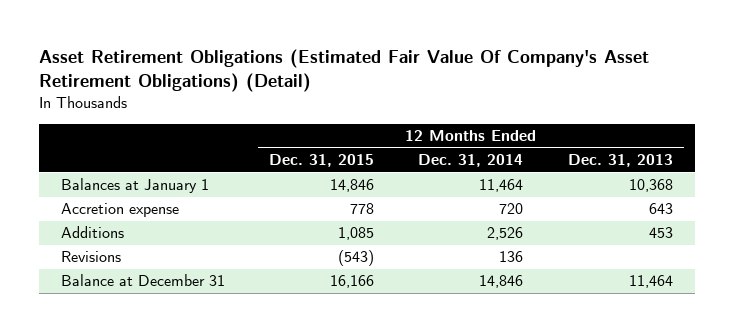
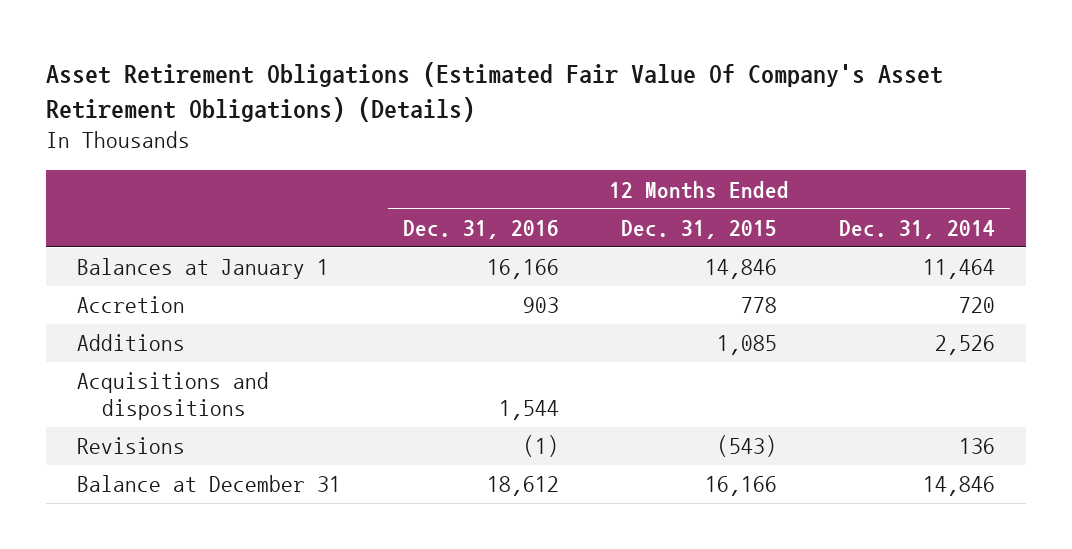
[38,49,649,93] Asset Retirement Obligations (Estimated Fair Value Of Company's Asset Retirement Obligations) (Detail) -> [46,61,944,122] Asset Retirement Obligations (Estimated Fair Value Of Company's Asset Retirement Obligations) (Details)
[567,154,673,168] Dec. 31, 2013 -> none
none -> [403,219,560,239] Dec. 31, 2016
[60,203,179,218] Accretion expense -> [77,296,186,314] Accretion
none -> [77,372,270,421] Acquisitions and dispositions

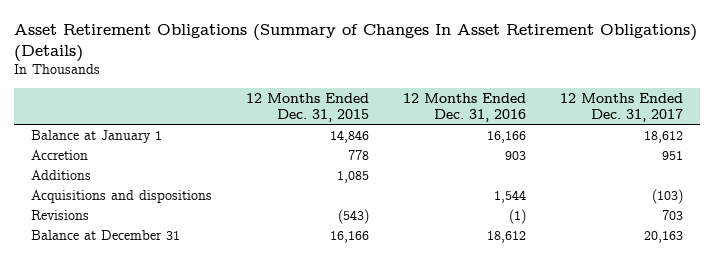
[46,61,944,122] Asset Retirement Obligations (Estimated Fair Value Of Company's Asset Retirement Obligations) (Details) -> [13,23,697,63] Asset Retirement Obligations (Summary of Changes In Asset Retirement Obligations) (Details)
[838,219,995,239] Dec. 31, 2014 -> none
none -> [559,92,683,122] 12 Months Ended Dec. 31, 2017
[77,258,330,280] Balances at January 1 -> [30,129,162,143] Balance at January 1

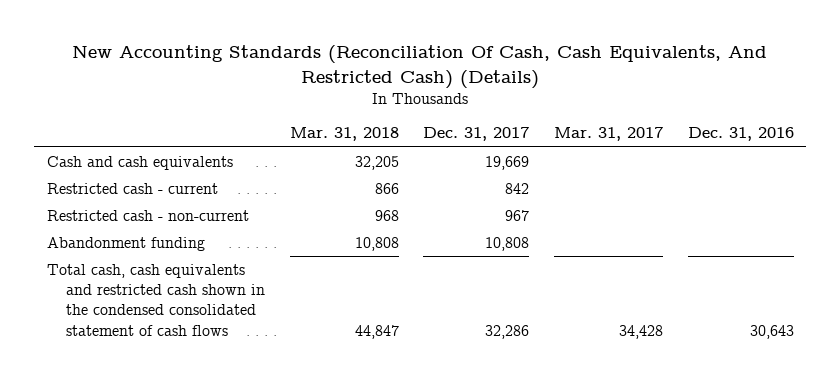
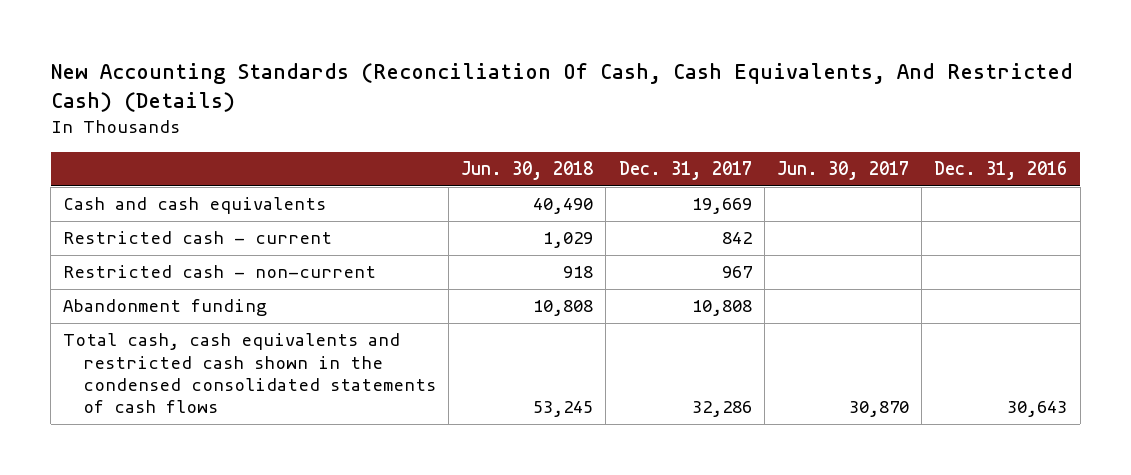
[289,127,399,142] Mar. 31, 2018 -> none
[553,127,663,142] Mar. 31, 2017 -> none
none -> [461,161,594,181] Jun. 30, 2018
none -> [776,161,909,181] Jun. 30, 2017
[46,264,265,336] Total cash, cash equivalents and restricted cash shown in the condensed consolidated statement of cash flows -> [63,333,436,413] Total cash, cash equivalents and restricted cash shown in the condensed consolidated statements of cash flows

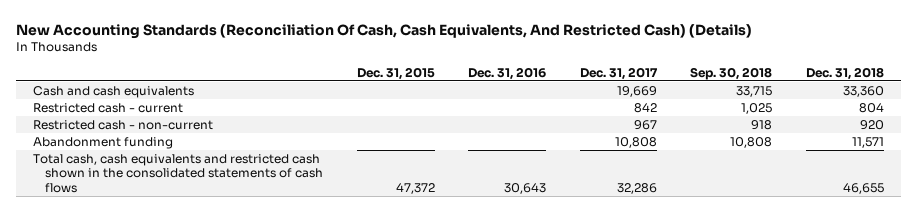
[461,161,594,181] Jun. 30, 2018 -> none
[776,161,909,181] Jun. 30, 2017 -> none
none -> [356,66,435,80] Dec. 31, 2015
none -> [690,66,773,80] Sep. 30, 2018
none -> [805,66,884,80] Dec. 31, 2018
[63,333,436,413] Total cash, cash equivalents and restricted cash shown in the condensed consolidated statements of cash flows -> [32,154,324,193] Total cash, cash equivalents and restricted cash shown in the consolidated statements of cash flows

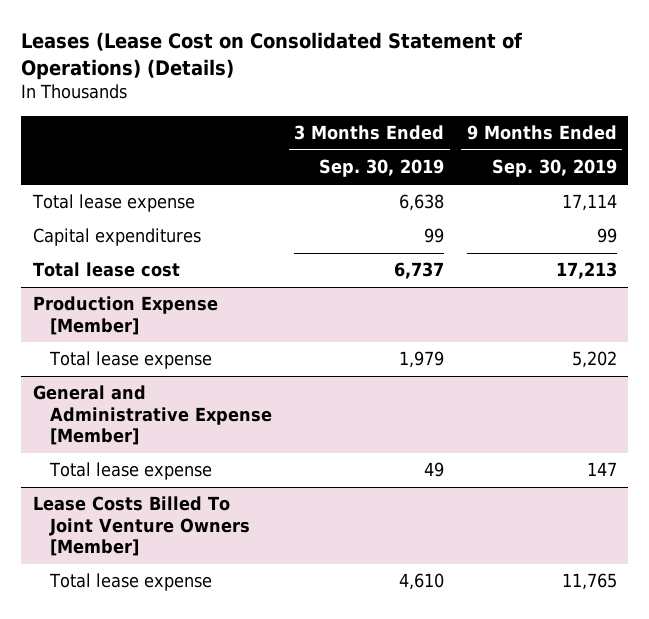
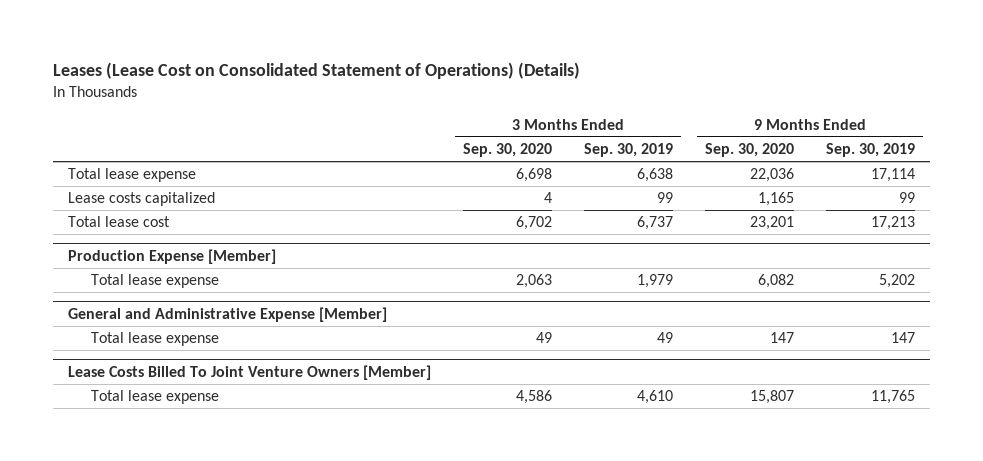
none -> [463,143,553,158] Sep. 30, 2020
none -> [704,143,794,158] Sep. 30, 2020
[32,228,201,247] Capital expenditures -> [68,192,216,207] Lease costs capitalized

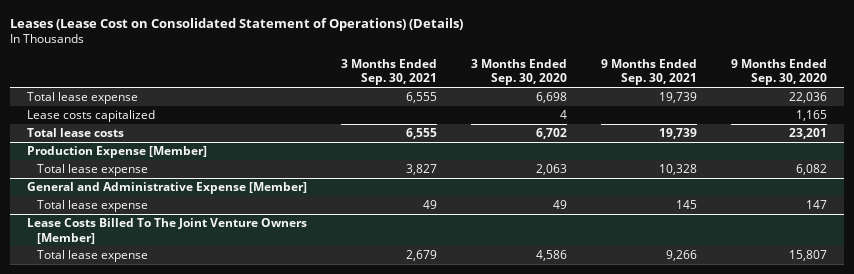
[584,143,674,158] Sep. 30, 2019 -> none
[825,143,915,158] Sep. 30, 2019 -> none
none -> [341,58,438,86] 3 Months Ended Sep. 30, 2021
none -> [600,58,697,86] 9 Months Ended Sep. 30, 2021
[68,216,171,228] Total lease cost -> [27,127,125,137] Total lease costs
[68,364,432,380] Lease Costs Billed To Joint Venture Owners [Member] -> [27,217,308,244] Lease Costs Billed To The Joint Venture Owners [Member]

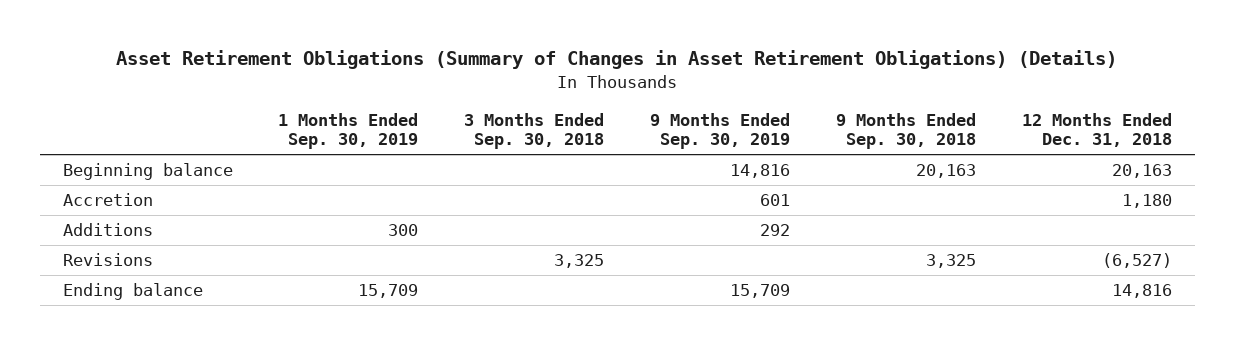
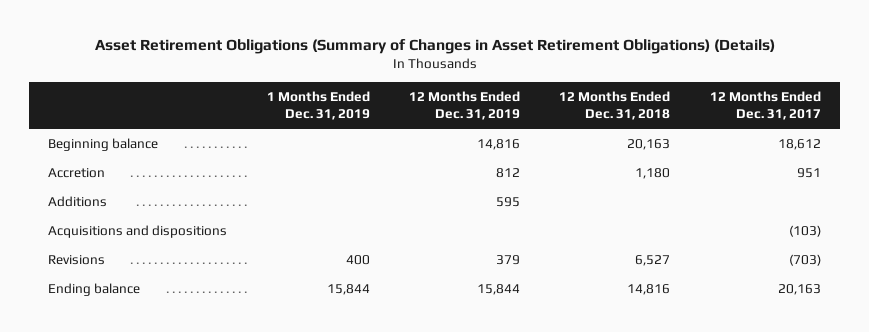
[278,112,419,150] 1 Months Ended Sep. 30, 2019 -> none
[464,112,605,150] 3 Months Ended Sep. 30, 2018 -> none
[650,112,791,150] 9 Months Ended Sep. 30, 2019 -> none
[836,112,977,150] 9 Months Ended Sep. 30, 2018 -> none
none -> [266,90,370,121] 1 Months Ended Dec. 31, 2019
none -> [409,90,521,121] 12 Months Ended Dec. 31, 2019
none -> [709,90,821,121] 12 Months Ended Dec. 31, 2017
none -> [48,224,228,238] Acquisitions and dispositions
[1102,252,1173,268] (6,527) -> [635,254,671,266] 6,527

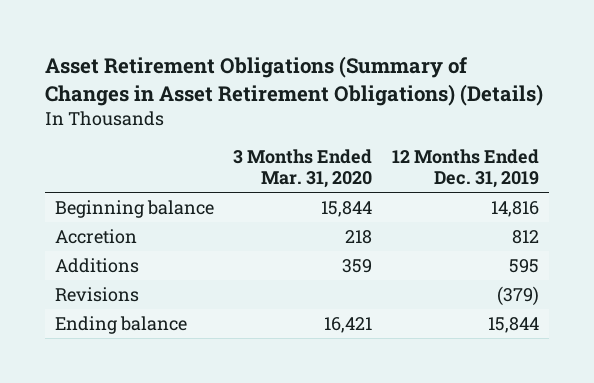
[266,90,370,121] 1 Months Ended Dec. 31, 2019 -> none
[559,90,671,121] 12 Months Ended Dec. 31, 2018 -> none
[709,90,821,121] 12 Months Ended Dec. 31, 2017 -> none
none -> [233,149,373,189] 3 Months Ended Mar. 31, 2020
[48,224,228,238] Acquisitions and dispositions -> none
[496,254,521,265] 379 -> [496,285,539,306] (379)

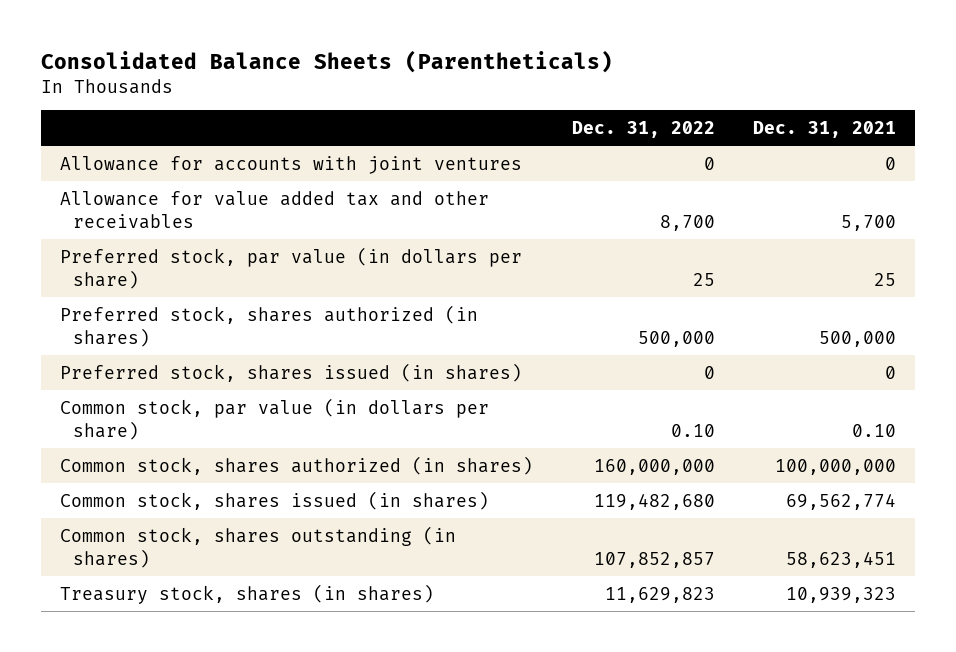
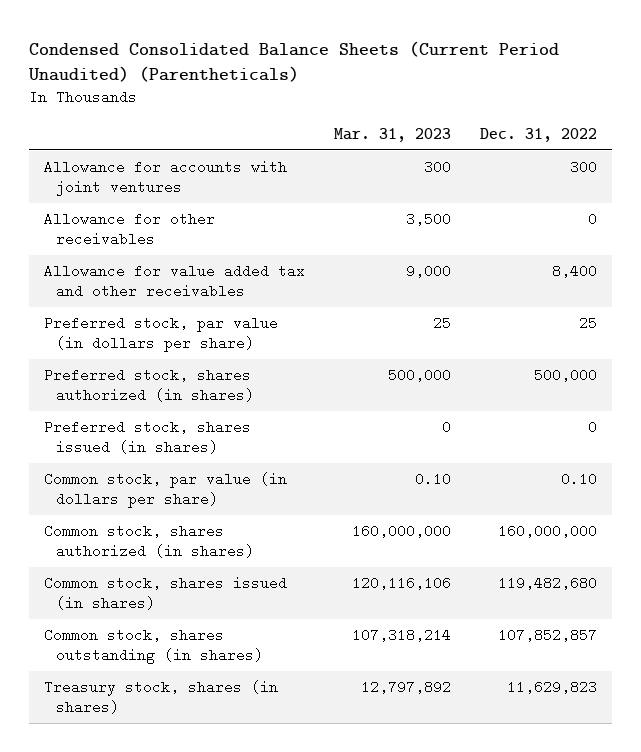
[41,49,614,73] Consolidated Balance Sheets (Parentheticals) -> [28,40,560,83] Condensed Consolidated Balance Sheets (Current Period Unaudited) (Parentheticals)
[752,120,896,138] Dec. 31, 2021 -> none
none -> [334,127,452,142] Mar. 31, 2023
[703,156,715,170] 0 -> [570,159,598,174] 300
none -> [44,211,216,247] Allowance for other receivables
[659,214,715,231] 8,700 -> [552,263,598,278] 8,400

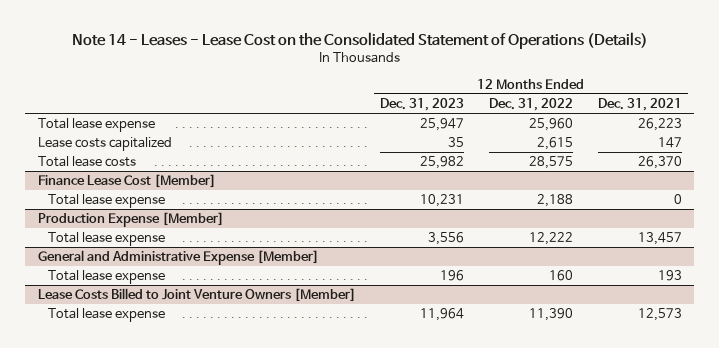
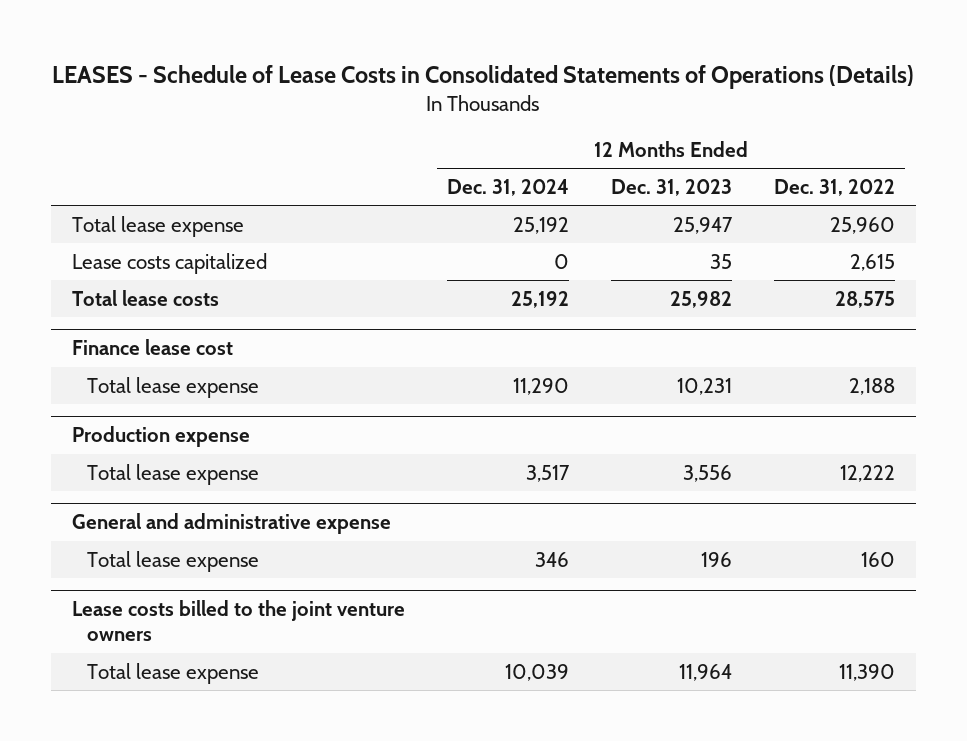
[71,31,648,49] Note 14 - Leases - Lease Cost on the Consolidated Statement of Operations (Details) -> [52,65,915,90] LEASES - Schedule of Lease Costs in Consolidated Statements of Operations (Details)
[597,98,682,112] Dec. 31, 2021 -> none
none -> [447,179,570,197] Dec. 31, 2024
[37,174,216,189] Finance Lease Cost [Member] -> [72,339,234,356] Finance lease cost
[37,212,224,228] Production Expense [Member] -> [72,426,251,448] Production expense
[37,250,319,266] General and Administrative Expense [Member] -> [72,513,392,535] General and administrative expense
[37,288,356,303] Lease Costs Billed to Joint Venture Owners [Member] -> [72,600,406,642] Lease costs billed to the joint venture owners

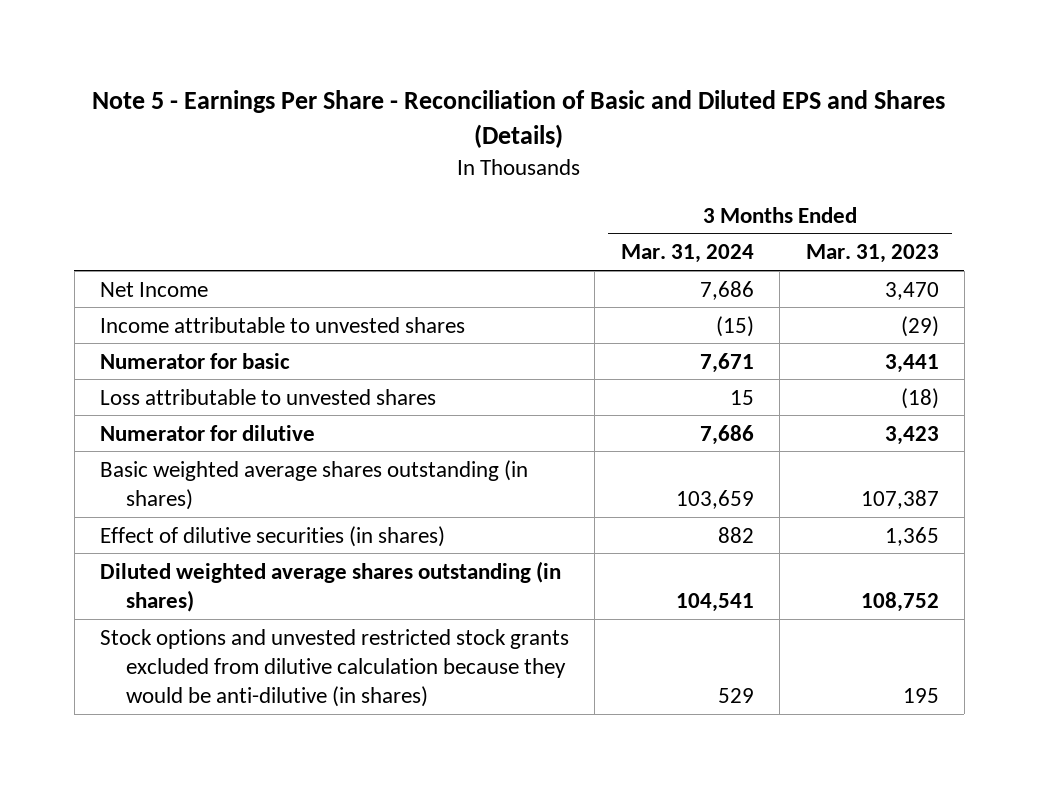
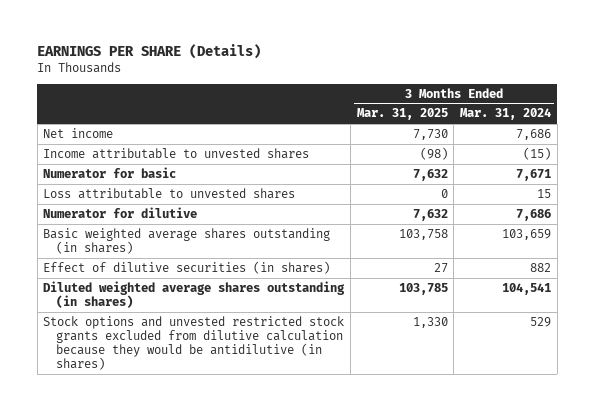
[92,90,946,149] Note 5 - Earnings Per Share - Reconciliation of Basic and Diluted EPS and Shares (Details) -> [37,43,262,59] EARNINGS PER SHARE (Details)
[805,244,939,264] Mar. 31, 2023 -> none
none -> [356,108,448,121] Mar. 31, 2025
[100,281,209,297] Net Income -> [43,128,114,139] Net income
[100,628,570,708] Stock options and unvested restricted stock grants excluded from dilutive calculation because they would be anti-dilutive (in shares) -> [43,316,345,371] Stock options and unvested restricted stock grants excluded from dilutive calculation because they would be antidilutive (in shares)

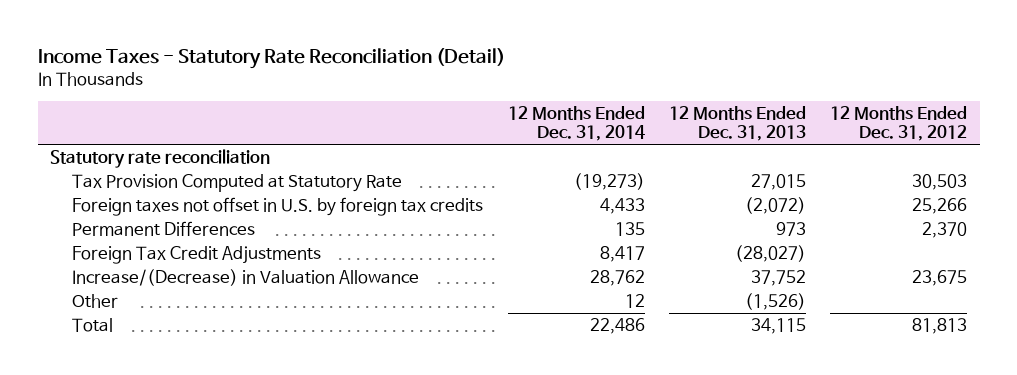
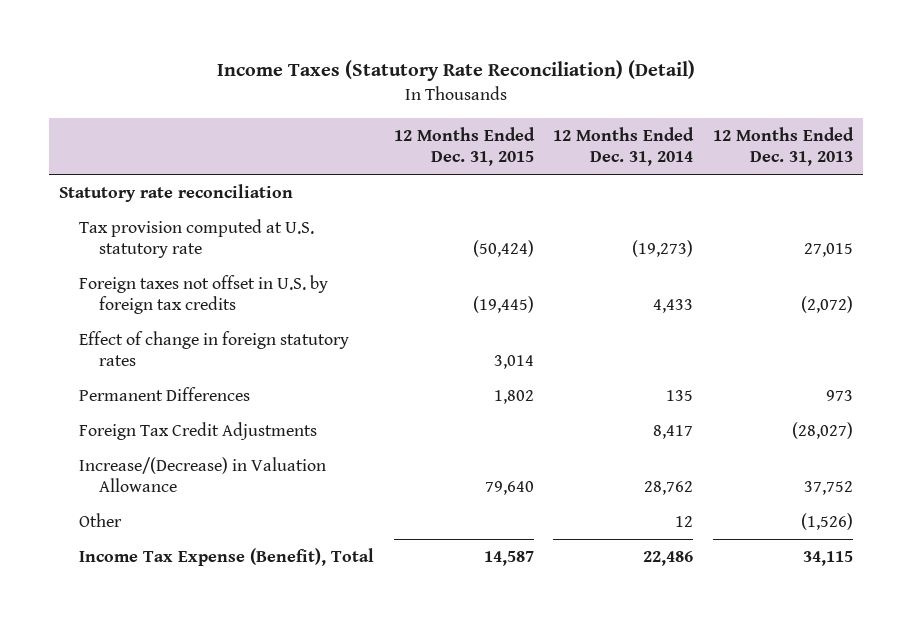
[37,47,505,69] Income Taxes - Statutory Rate Reconciliation (Detail) -> [217,60,696,82] Income Taxes (Statutory Rate Reconciliation) (Detail)
[830,106,968,142] 12 Months Ended Dec. 31, 2012 -> none
none -> [393,126,535,166] 12 Months Ended Dec. 31, 2015
[72,174,403,193] Tax Provision Computed at Statutory Rate -> [78,219,314,259] Tax provision computed at U.S. statutory rate
none -> [78,331,349,367] Effect of change in foreign statutory rates
[72,318,114,333] Total -> [78,548,374,567] Income Tax Expense (Benefit), Total

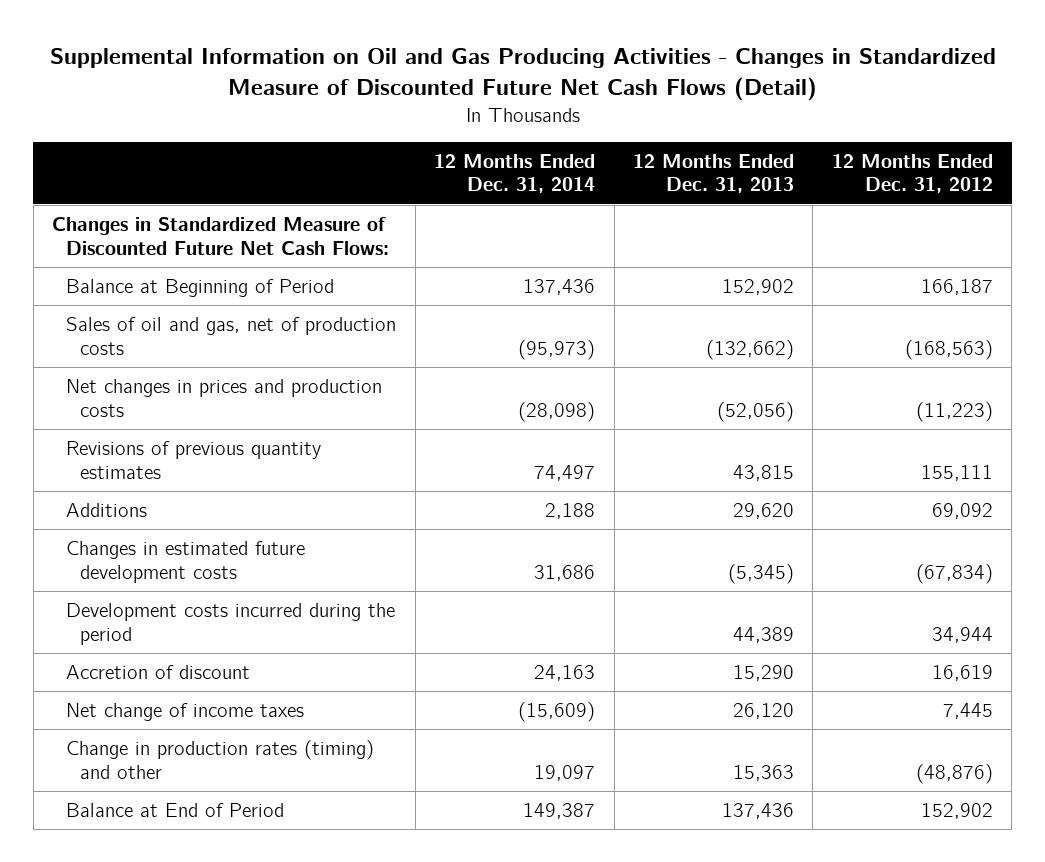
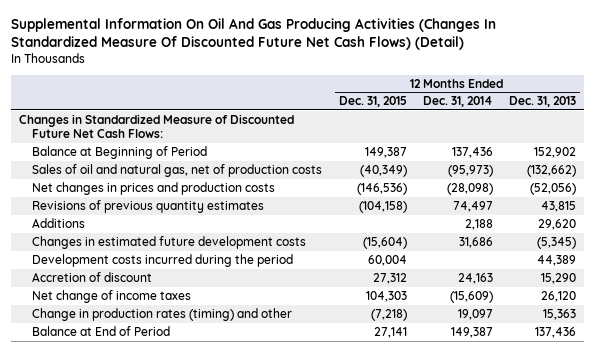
[49,48,996,102] Supplemental Information on Oil and Gas Producing Activities - Changes in Standardized Measure of Discounted Future Net Cash Flows (Detail) -> [10,18,496,51] Supplemental Information On Oil And Gas Producing Activities (Changes In Standardized Measure Of Discounted Future Net Cash Flows) (Detail)
[831,153,993,194] 12 Months Ended Dec. 31, 2012 -> none
none -> [338,96,407,108] Dec. 31, 2015
[66,317,397,355] Sales of oil and gas, net of production costs -> [32,163,323,177] Sales of oil and natural gas, net of production costs

